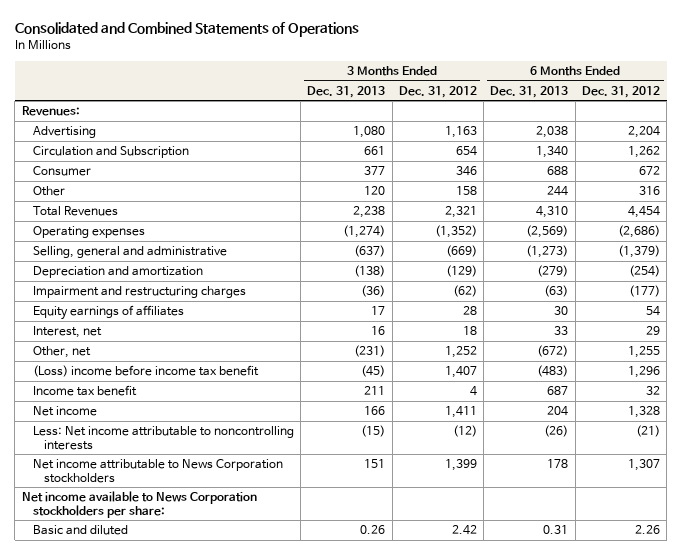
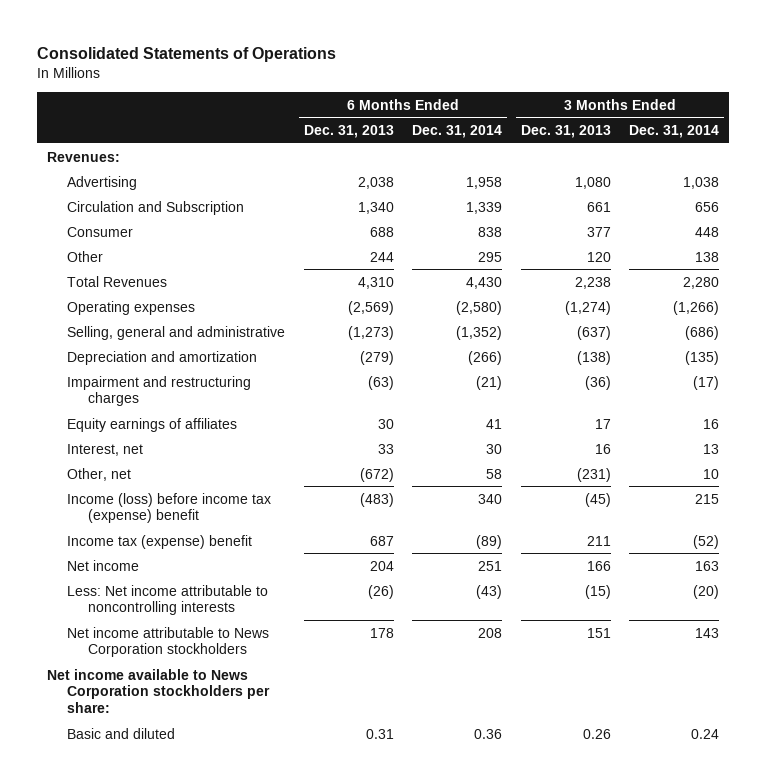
[14,22,359,38] Consolidated and Combined Statements of Operations -> [37,47,337,63] Consolidated Statements of Operations
[398,85,477,98] Dec. 31, 2012 -> none
[582,85,661,98] Dec. 31, 2012 -> none
none -> [412,124,503,138] Dec. 31, 2014
none -> [629,124,720,138] Dec. 31, 2014
[32,365,259,378] (Loss) income before income tax benefit -> [67,492,272,524] Income (loss) before income tax (expense) benefit
[32,385,137,397] Income tax benefit -> [67,534,253,549] Income tax (expense) benefit

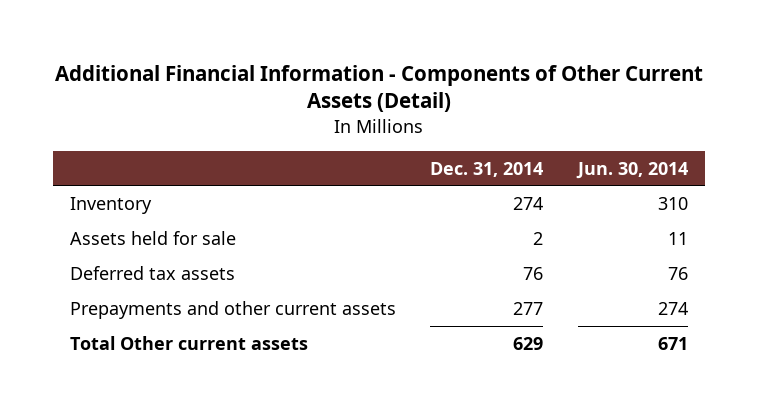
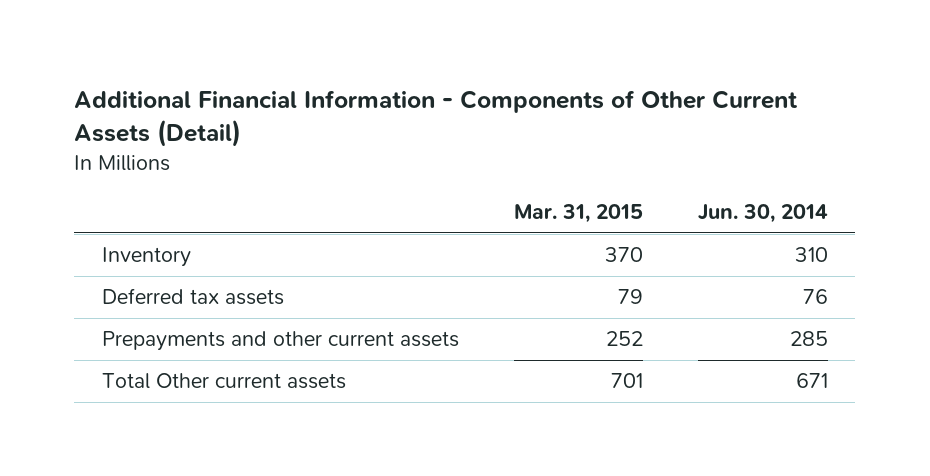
[430,161,544,177] Dec. 31, 2014 -> none
none -> [513,204,643,224] Mar. 31, 2015
[69,230,236,245] Assets held for sale -> none
[658,301,689,315] 274 -> [789,331,828,347] 285

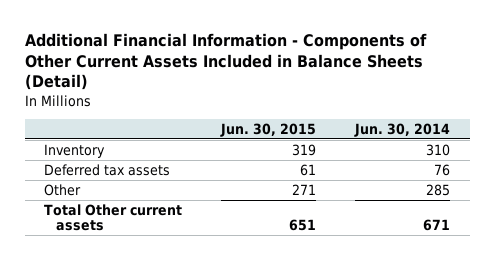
[74,89,799,147] Additional Financial Information - Components of Other Current Assets (Detail) -> [25,32,428,91] Additional Financial Information - Components of Other Current Assets Included in Balance Sheets (Detail)
[513,204,643,224] Mar. 31, 2015 -> none
none -> [220,122,317,137] Jun. 30, 2015
[101,331,459,352] Prepayments and other current assets -> [44,183,82,196] Other

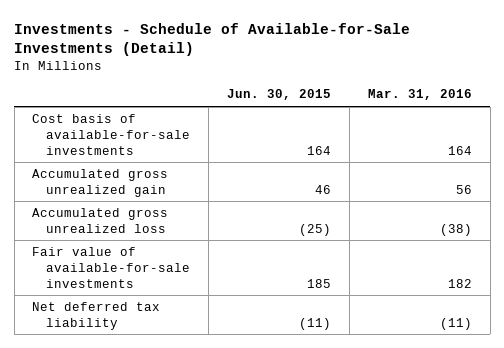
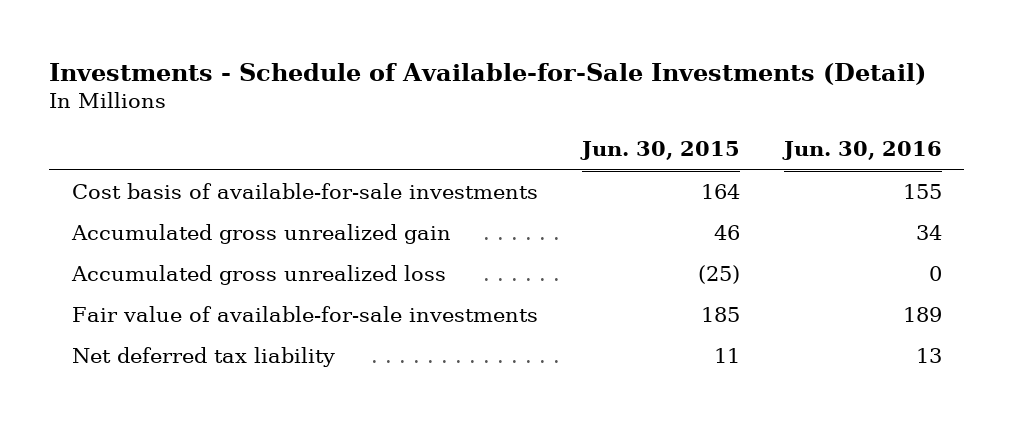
[367,89,472,101] Mar. 31, 2016 -> none
none -> [782,141,943,161] Jun. 30, 2016
[299,317,332,330] (11) -> [713,348,740,364] 11

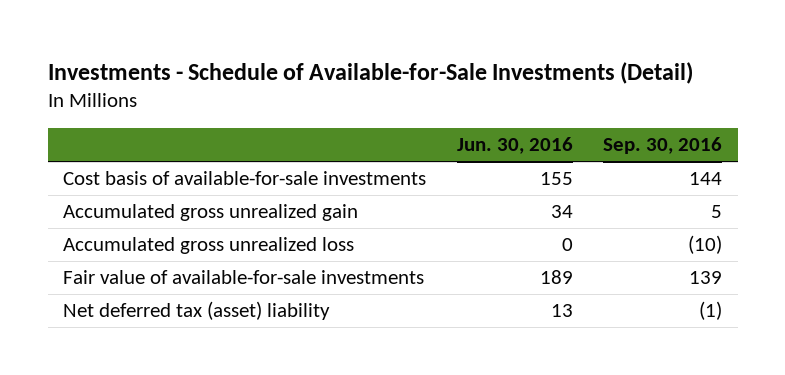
[579,141,740,161] Jun. 30, 2015 -> none
none -> [603,137,723,155] Sep. 30, 2016
[71,347,335,368] Net deferred tax liability -> [63,301,331,321] Net deferred tax (asset) liability

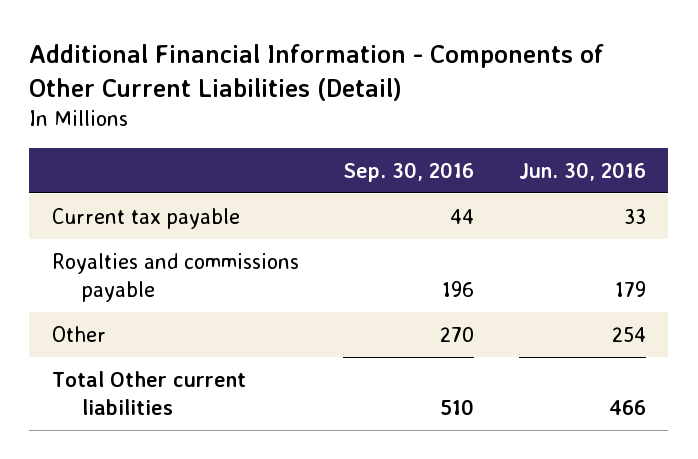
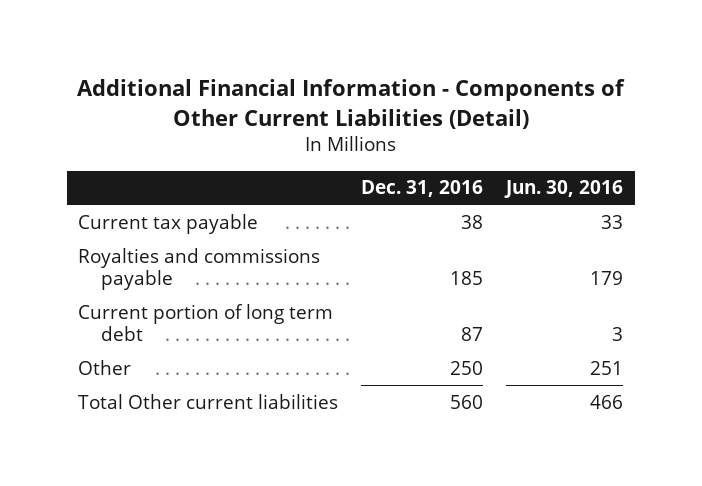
[343,161,475,182] Sep. 30, 2016 -> none
none -> [361,180,484,198] Dec. 31, 2016
none -> [78,303,334,342] Current portion of long term debt
[612,326,647,342] 254 -> [590,360,624,375] 251

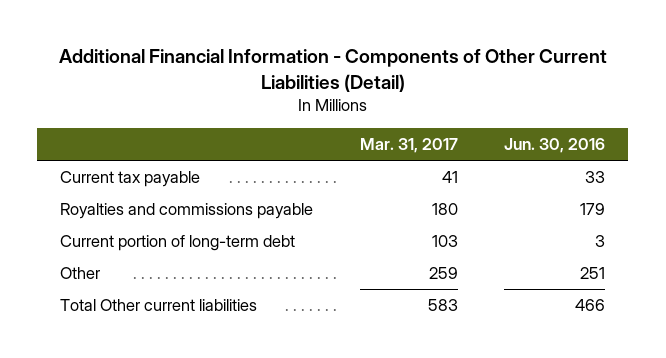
[361,180,484,198] Dec. 31, 2016 -> none
none -> [359,138,458,154] Mar. 31, 2017
[78,303,334,342] Current portion of long term debt -> [60,235,296,252] Current portion of long-term debt

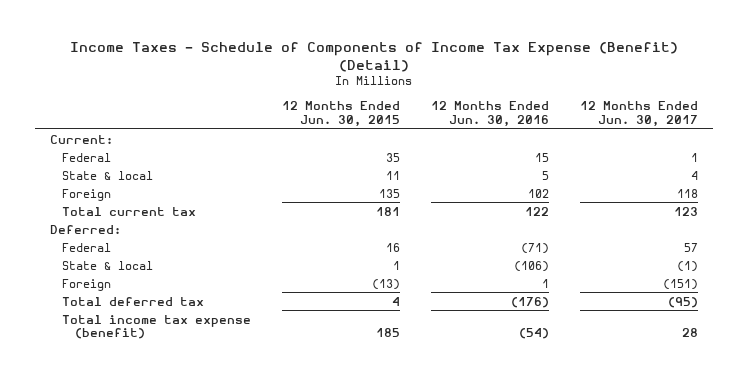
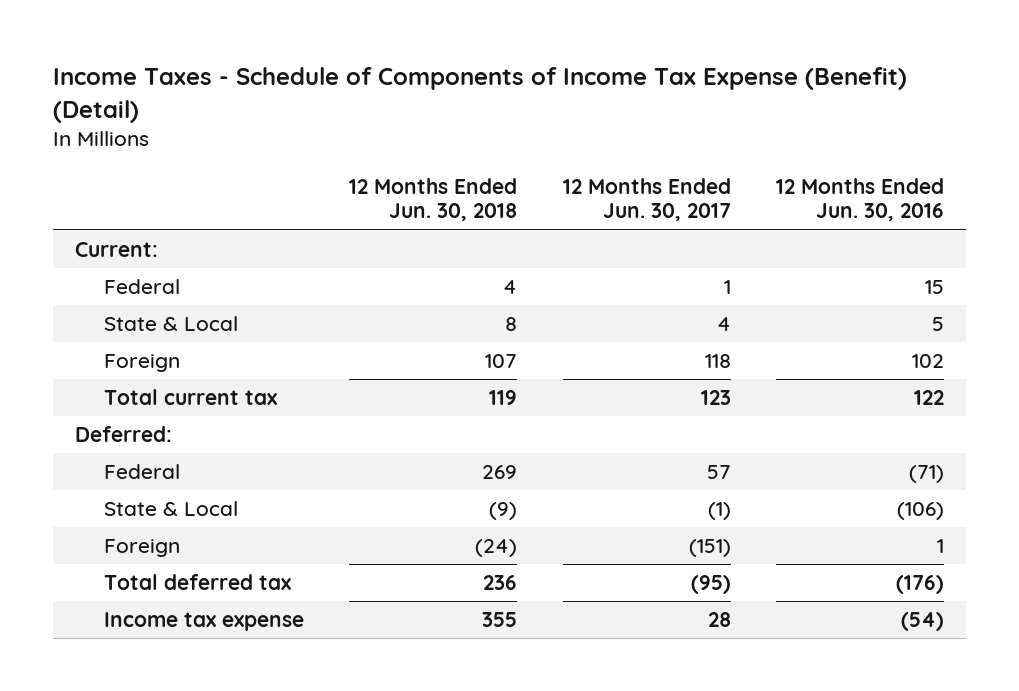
[282,101,401,128] 12 Months Ended Jun. 30, 2015 -> none
none -> [349,177,518,222] 12 Months Ended Jun. 30, 2018
[62,170,154,180] State & local -> [104,316,239,332] State & Local
[62,260,154,270] State & local -> [104,501,239,517] State & Local
[62,314,252,340] Total income tax expense (benefit) -> [104,612,305,632] Income tax expense

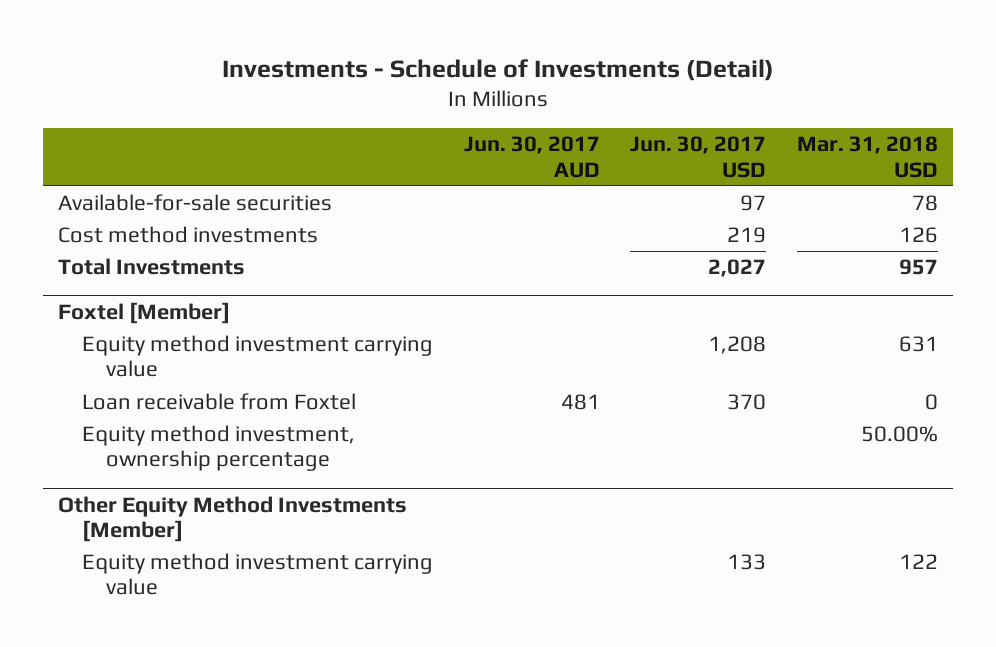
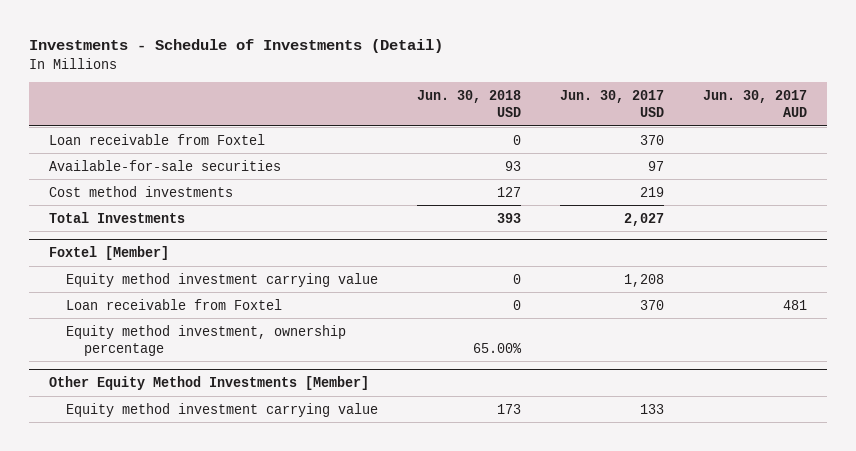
[796,136,938,178] Mar. 31, 2018 USD -> none
none -> [417,89,522,118] Jun. 30, 2018 USD
none -> [48,133,265,145] Loan receivable from Foxtel

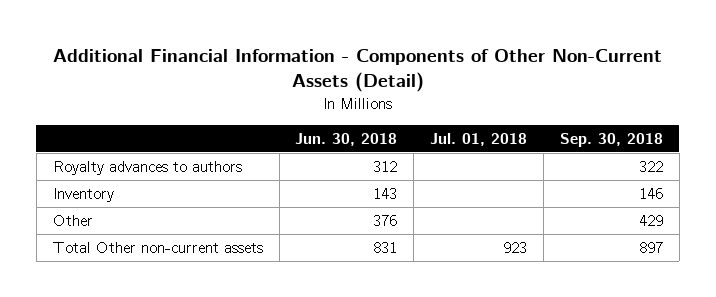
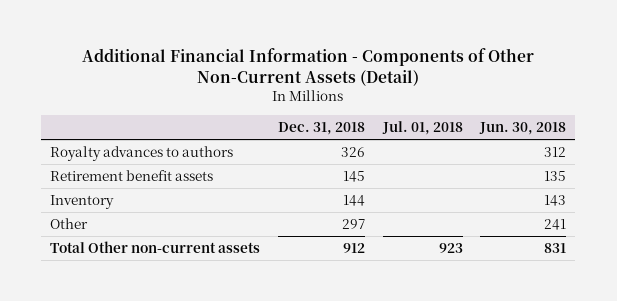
[559,133,663,148] Sep. 30, 2018 -> none
none -> [277,121,365,135] Dec. 31, 2018
none -> [50,170,214,182] Retirement benefit assets
[373,215,398,227] 376 -> [544,219,567,231] 241

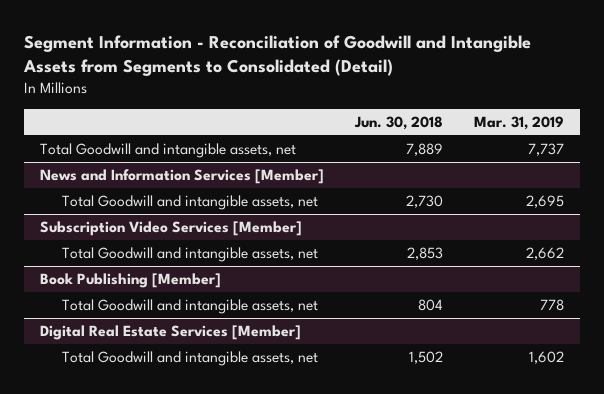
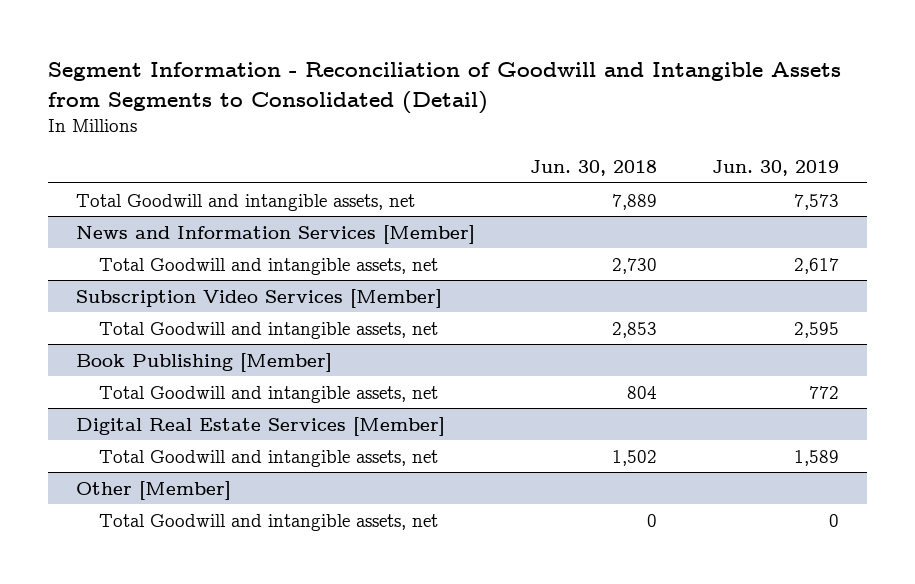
[474,115,565,130] Mar. 31, 2019 -> none
none -> [712,160,840,177] Jun. 30, 2019
none -> [75,480,231,500] Other [Member]
none -> [99,513,439,531] Total Goodwill and intangible assets, net

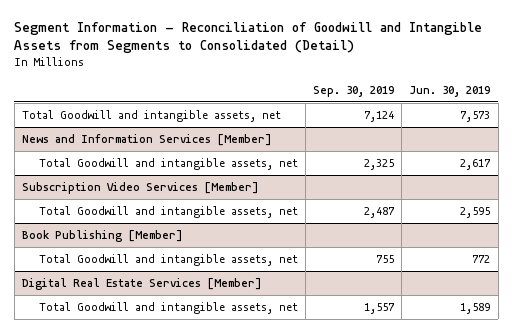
[529,160,657,177] Jun. 30, 2018 -> none
none -> [313,85,395,97] Sep. 30, 2019
[75,480,231,500] Other [Member] -> none
[99,513,439,531] Total Goodwill and intangible assets, net -> none

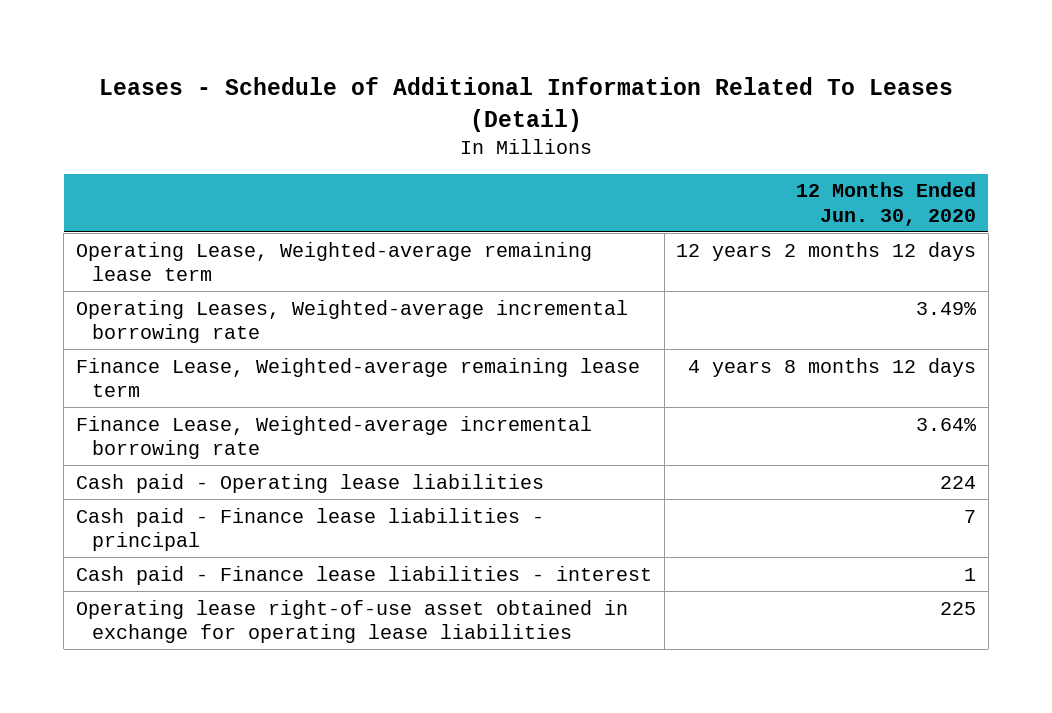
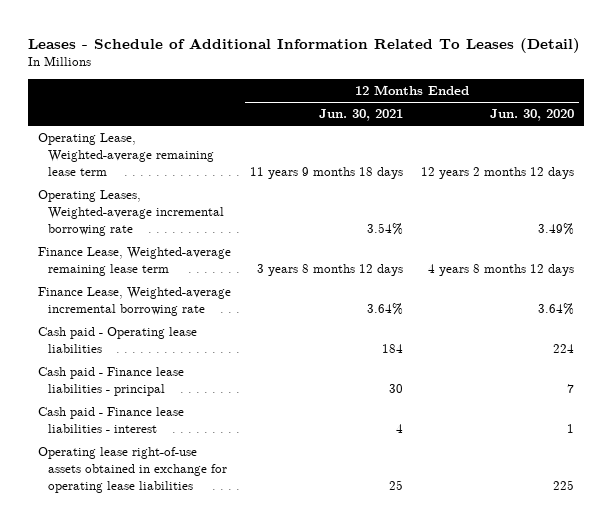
none -> [318,109,403,122] Jun. 30, 2021
[76,599,629,643] Operating lease right-of-use asset obtained in exchange for operating lease liabilities -> [37,446,227,493] Operating lease right-of-use assets obtained in exchange for operating lease liabilities

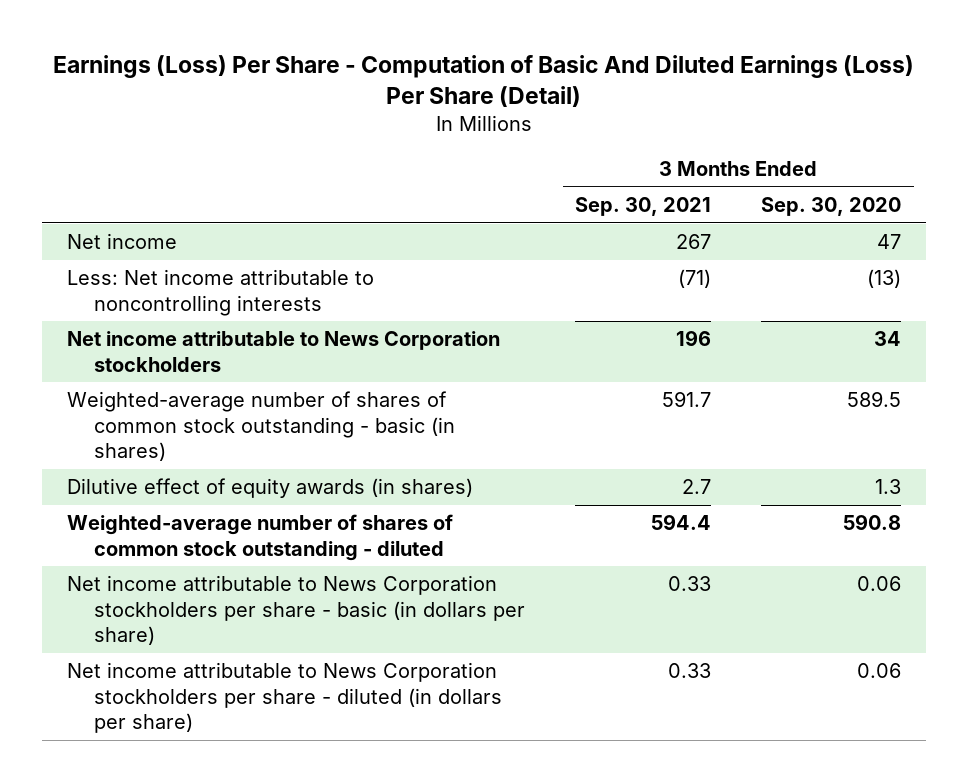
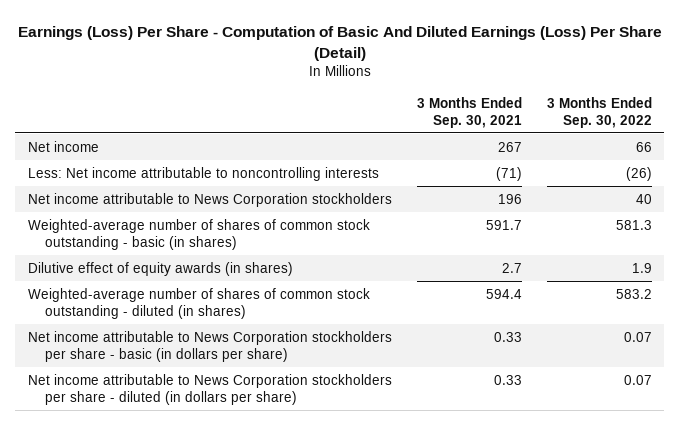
[761,197,902,217] Sep. 30, 2020 -> none
none -> [546,96,652,128] 3 Months Ended Sep. 30, 2022
[66,514,453,561] Weighted-average number of shares of common stock outstanding - diluted -> [27,287,370,319] Weighted-average number of shares of common stock outstanding - diluted (in shares)

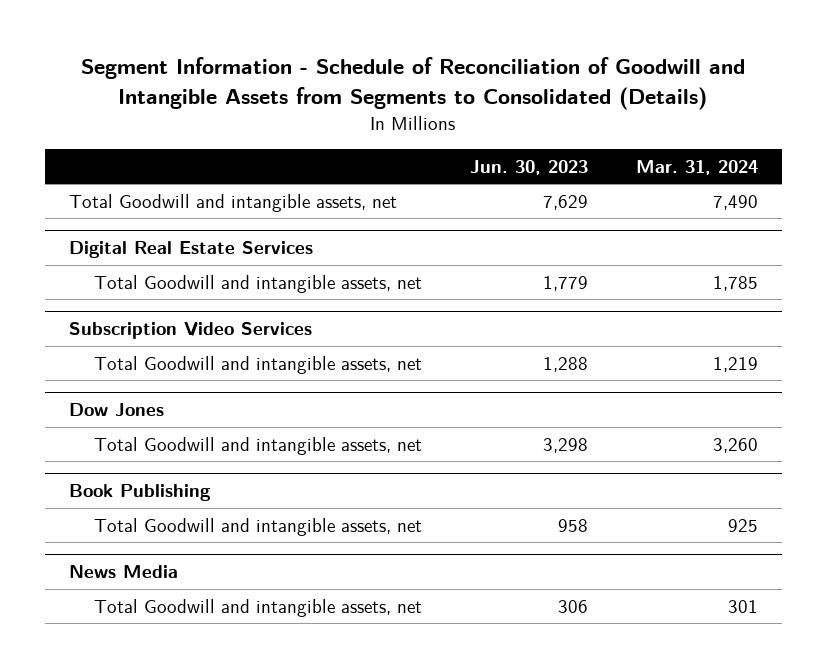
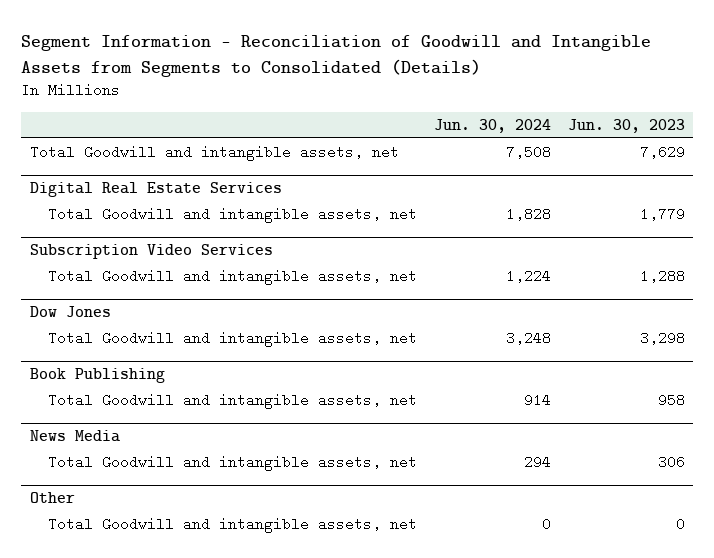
[81,57,746,111] Segment Information - Schedule of Reconciliation of Goodwill and Intangible Assets from Segments to Consolidated (Details) -> [21,34,652,77] Segment Information - Reconciliation of Goodwill and Intangible Assets from Segments to Consolidated (Details)
[636,159,759,175] Mar. 31, 2024 -> none
none -> [433,118,551,133] Jun. 30, 2024
none -> [29,492,75,504] Other
none -> [48,517,418,534] Total Goodwill and intangible assets, net

